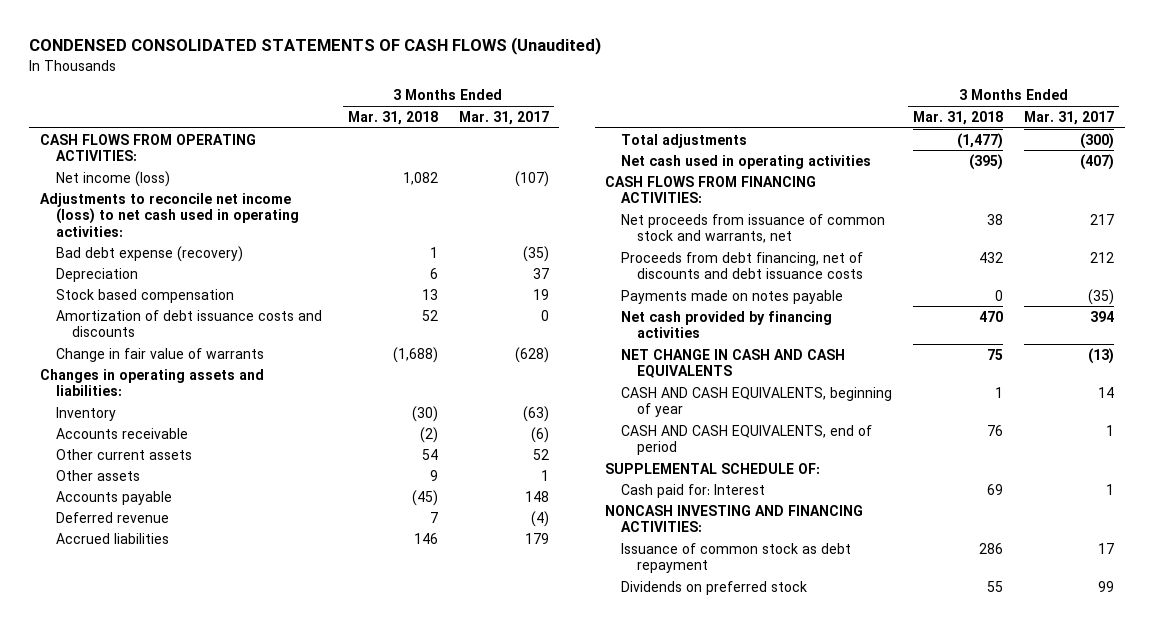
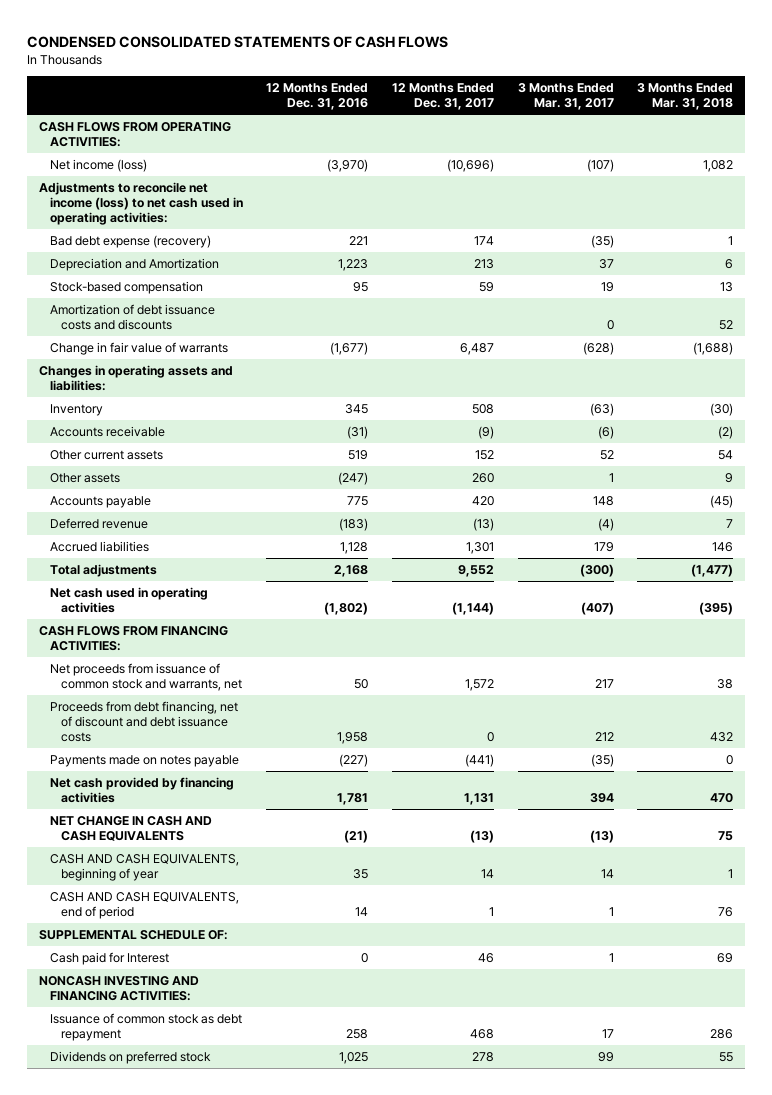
[29,37,602,56] CONDENSED CONSOLIDATED STATEMENTS OF CASH FLOWS (Unaudited) -> [27,35,449,48] CONDENSED CONSOLIDATED STATEMENTS OF CASH FLOWS
none -> [266,83,369,111] 12 Months Ended Dec. 31, 2016
none -> [392,83,495,111] 12 Months Ended Dec. 31, 2017
[55,267,138,282] Depreciation -> [49,257,219,271] Depreciation and Amortization
[55,288,234,303] Stock based compensation -> [49,280,203,294] Stock-based compensation
[621,251,864,280] Proceeds from debt financing, net of discounts and debt issuance costs -> [49,700,238,742] Proceeds from debt financing, net of discount and debt issuance costs
[621,483,766,498] Cash paid for: Interest -> [49,951,169,965] Cash paid for Interest

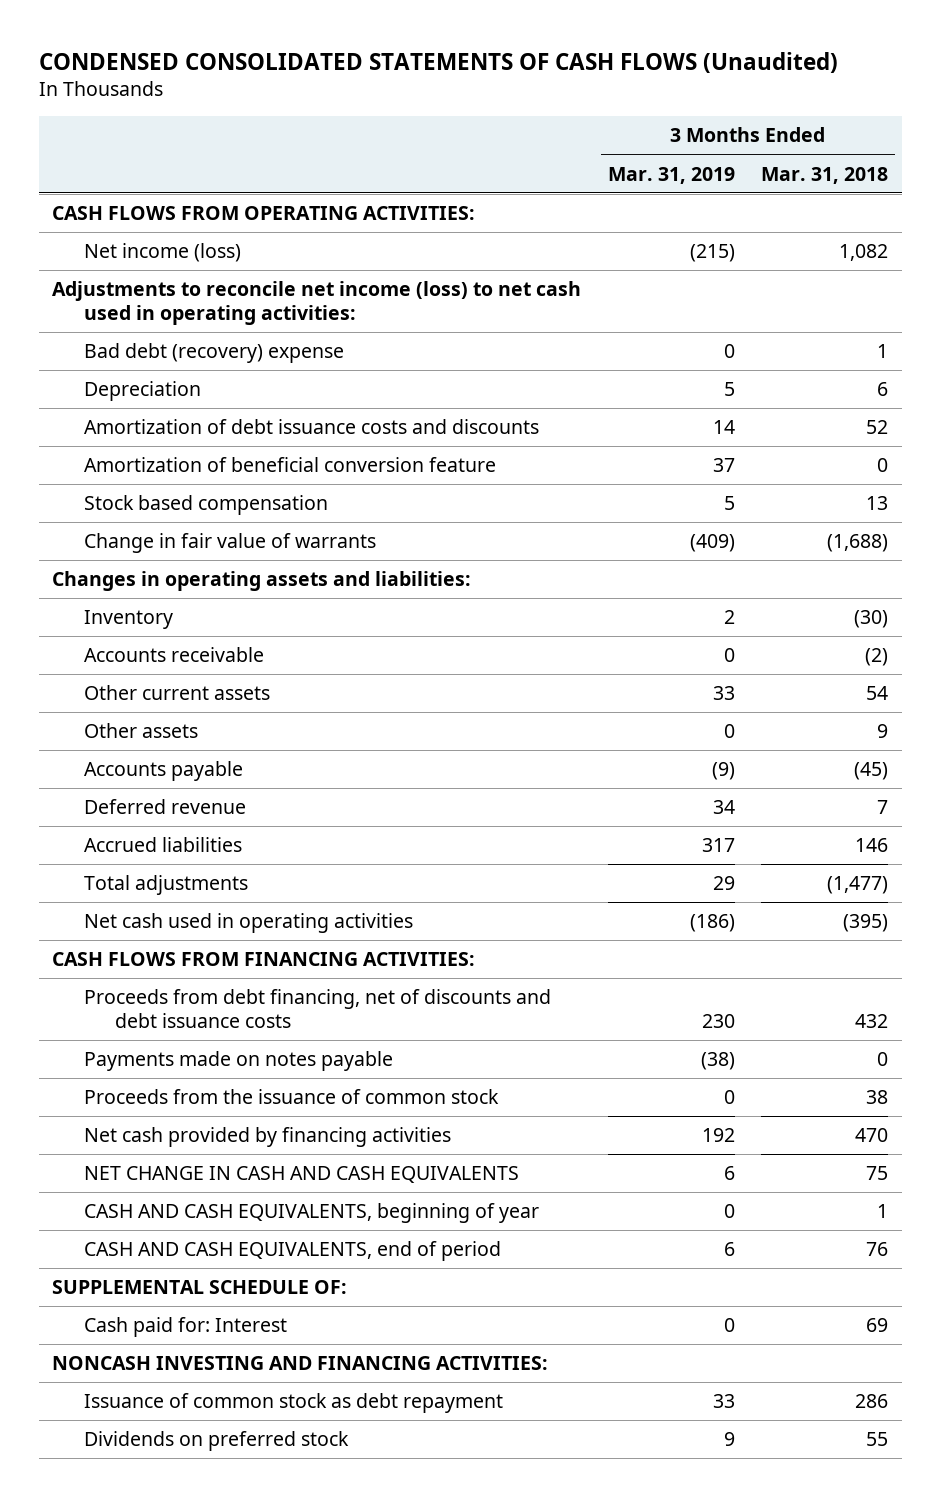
[27,35,449,48] CONDENSED CONSOLIDATED STATEMENTS OF CASH FLOWS -> [39,51,839,73] CONDENSED CONSOLIDATED STATEMENTS OF CASH FLOWS (Unaudited)
[266,83,369,111] 12 Months Ended Dec. 31, 2016 -> none
[392,83,495,111] 12 Months Ended Dec. 31, 2017 -> none
[517,83,614,111] 3 Months Ended Mar. 31, 2017 -> none
none -> [607,166,735,184] Mar. 31, 2019
[49,280,203,294] Stock-based compensation -> none
[49,234,211,248] Bad debt expense (recovery) -> [83,343,344,364] Bad debt (recovery) expense
[49,257,219,271] Depreciation and Amortization -> [83,381,201,402] Depreciation
none -> [83,457,496,473] Amortization of beneficial conversion feature
none -> [83,495,328,516] Stock based compensation
[49,662,242,691] Net proceeds from issuance of common stock and warrants, net -> none
[49,700,238,742] Proceeds from debt financing, net of discount and debt issuance costs -> [83,989,551,1029] Proceeds from debt financing, net of discounts and debt issuance costs
none -> [83,1089,499,1105] Proceeds from the issuance of common stock
[49,951,169,965] Cash paid for Interest -> [83,1317,287,1338] Cash paid for: Interest

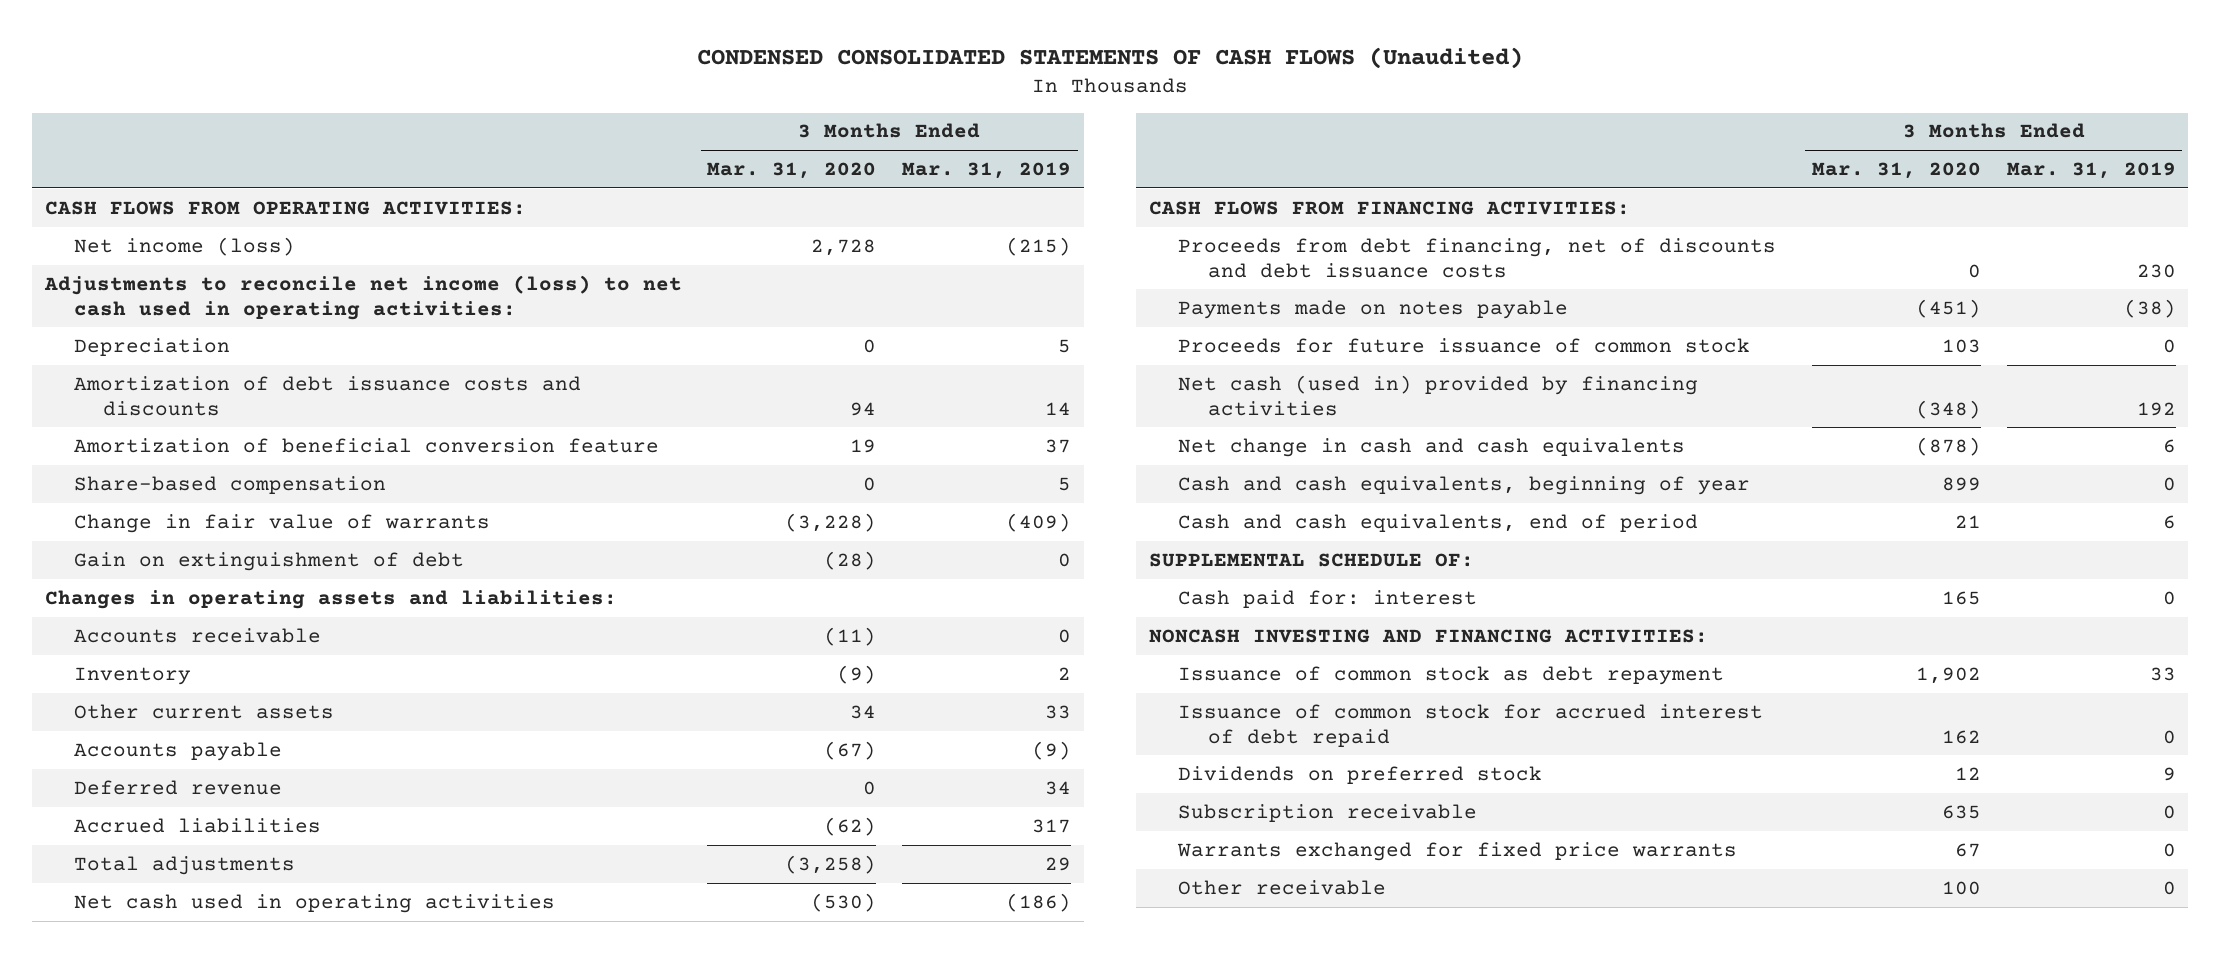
[761,166,889,184] Mar. 31, 2018 -> none
none -> [707,161,877,179] Mar. 31, 2020
[83,343,344,364] Bad debt (recovery) expense -> none
[83,495,328,516] Stock based compensation -> [73,475,386,494] Share-based compensation
none -> [73,551,464,571] Gain on extinguishment of debt
[83,610,173,630] Inventory -> [73,666,191,685] Inventory
[83,723,198,739] Other assets -> none
[83,1089,499,1105] Proceeds from the issuance of common stock -> [1178,337,1751,353] Proceeds for future issuance of common stock
[83,1127,451,1148] Net cash provided by financing activities -> [1178,374,1699,416] Net cash (used in) provided by financing activities
[83,1166,519,1184] NET CHANGE IN CASH AND CASH EQUIVALENTS -> [1178,437,1686,457] Net change in cash and cash equivalents
[83,1203,539,1224] CASH AND CASH EQUIVALENTS, beginning of year -> [1178,475,1751,495] Cash and cash equivalents, beginning of year
[83,1241,501,1262] CASH AND CASH EQUIVALENTS, end of period -> [1178,513,1699,532] Cash and cash equivalents, end of period
[83,1317,287,1338] Cash paid for: Interest -> [1178,589,1478,608] Cash paid for: interest
none -> [1178,703,1764,747] Issuance of common stock for accrued interest of debt repaid
none -> [1178,803,1478,822] Subscription receivable
none -> [1177,841,1738,861] Warrants exchanged for fixed price warrants
none -> [1178,879,1387,895] Other receivable

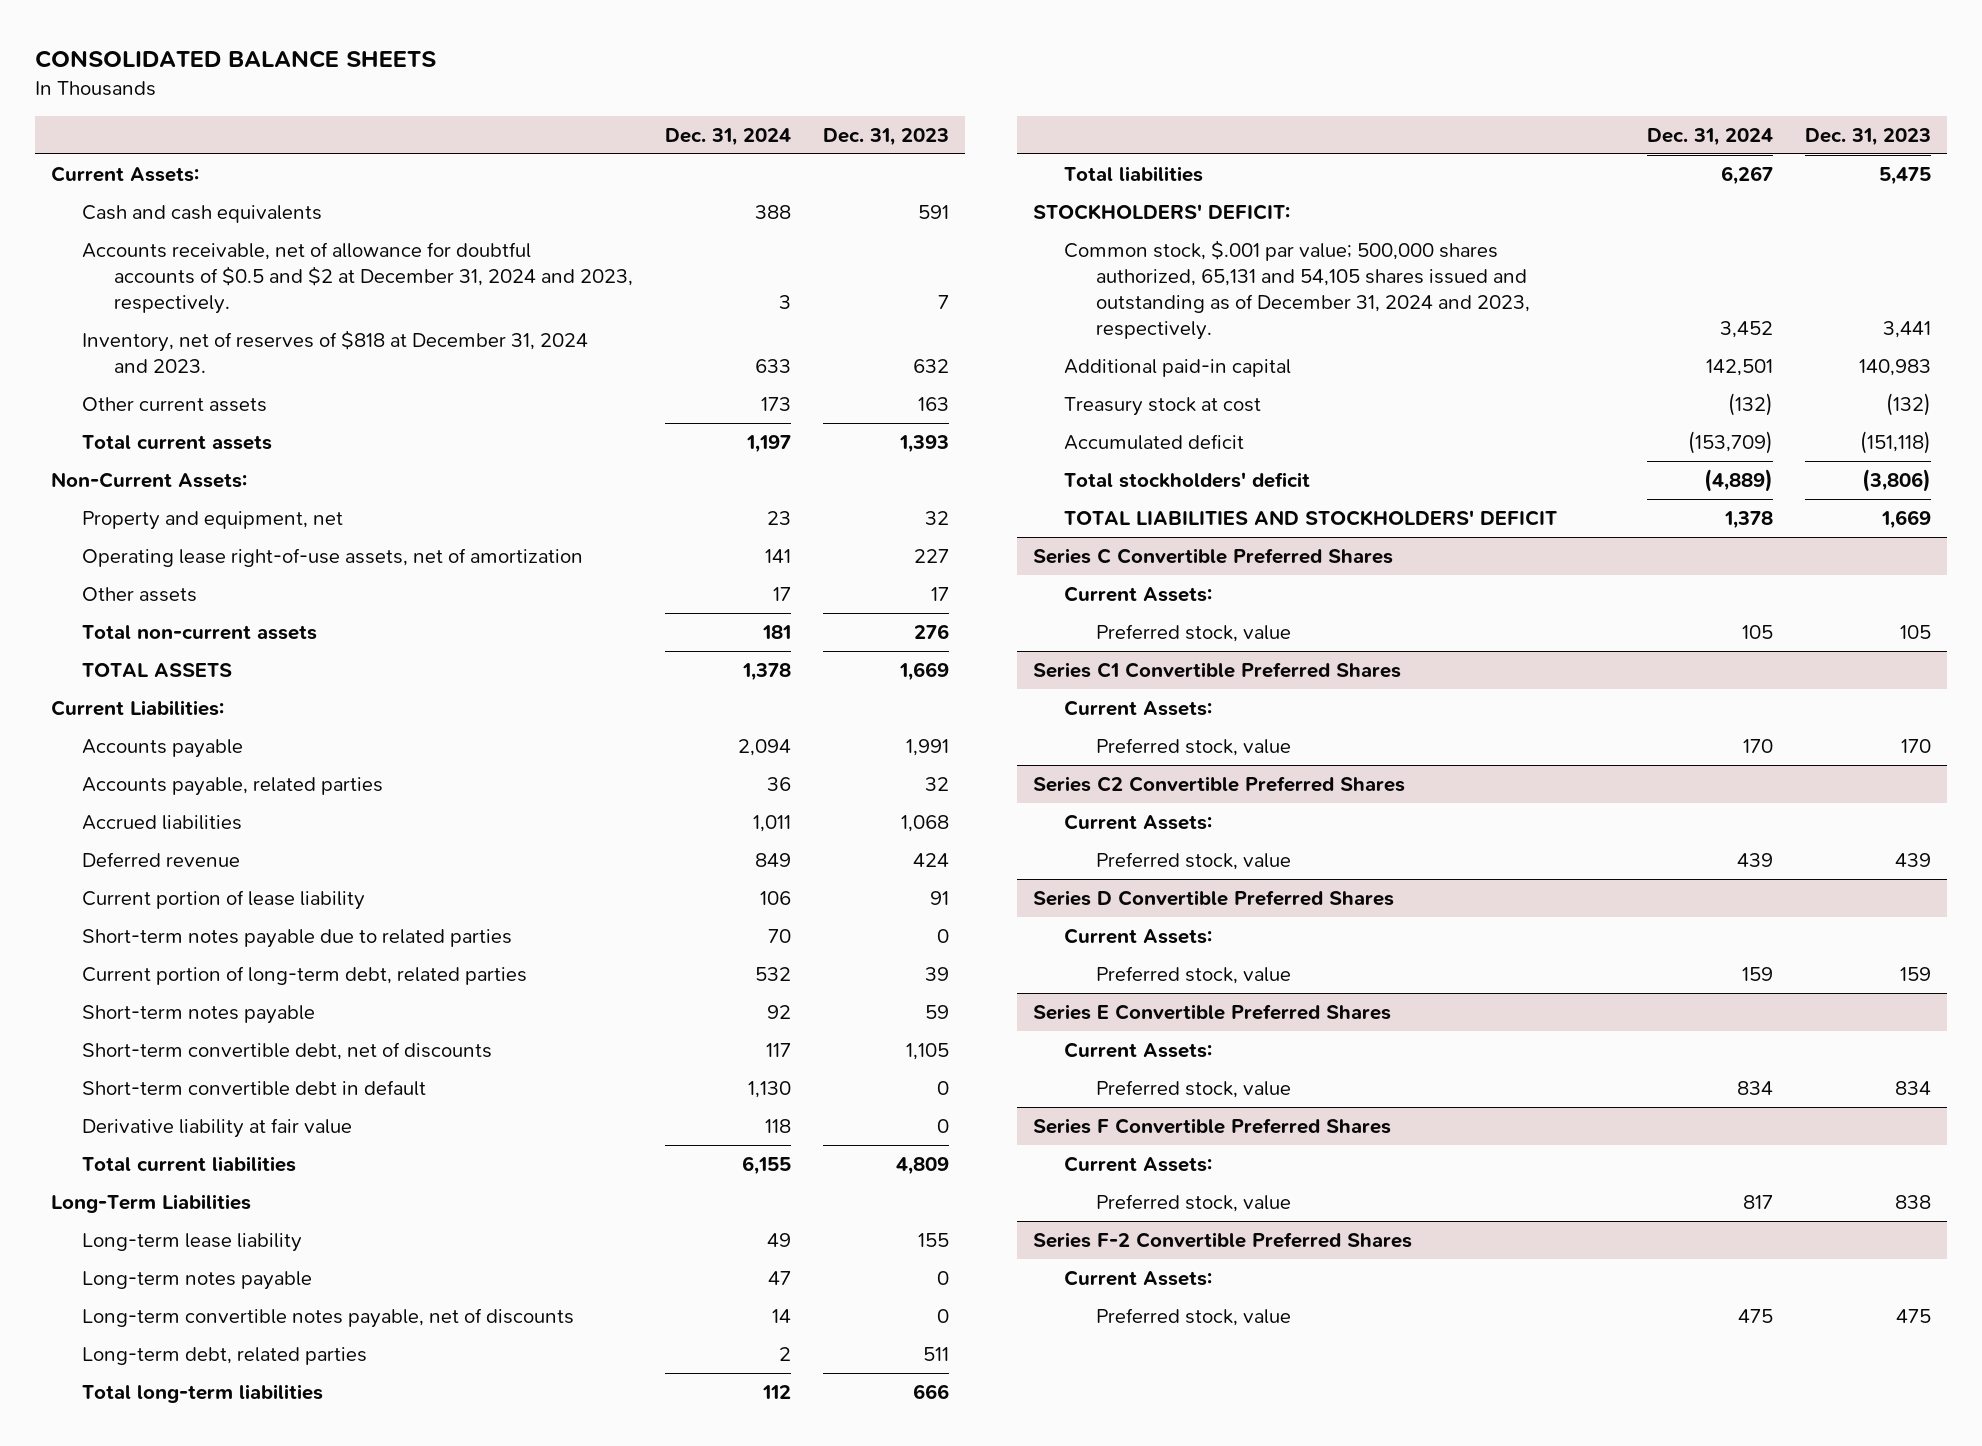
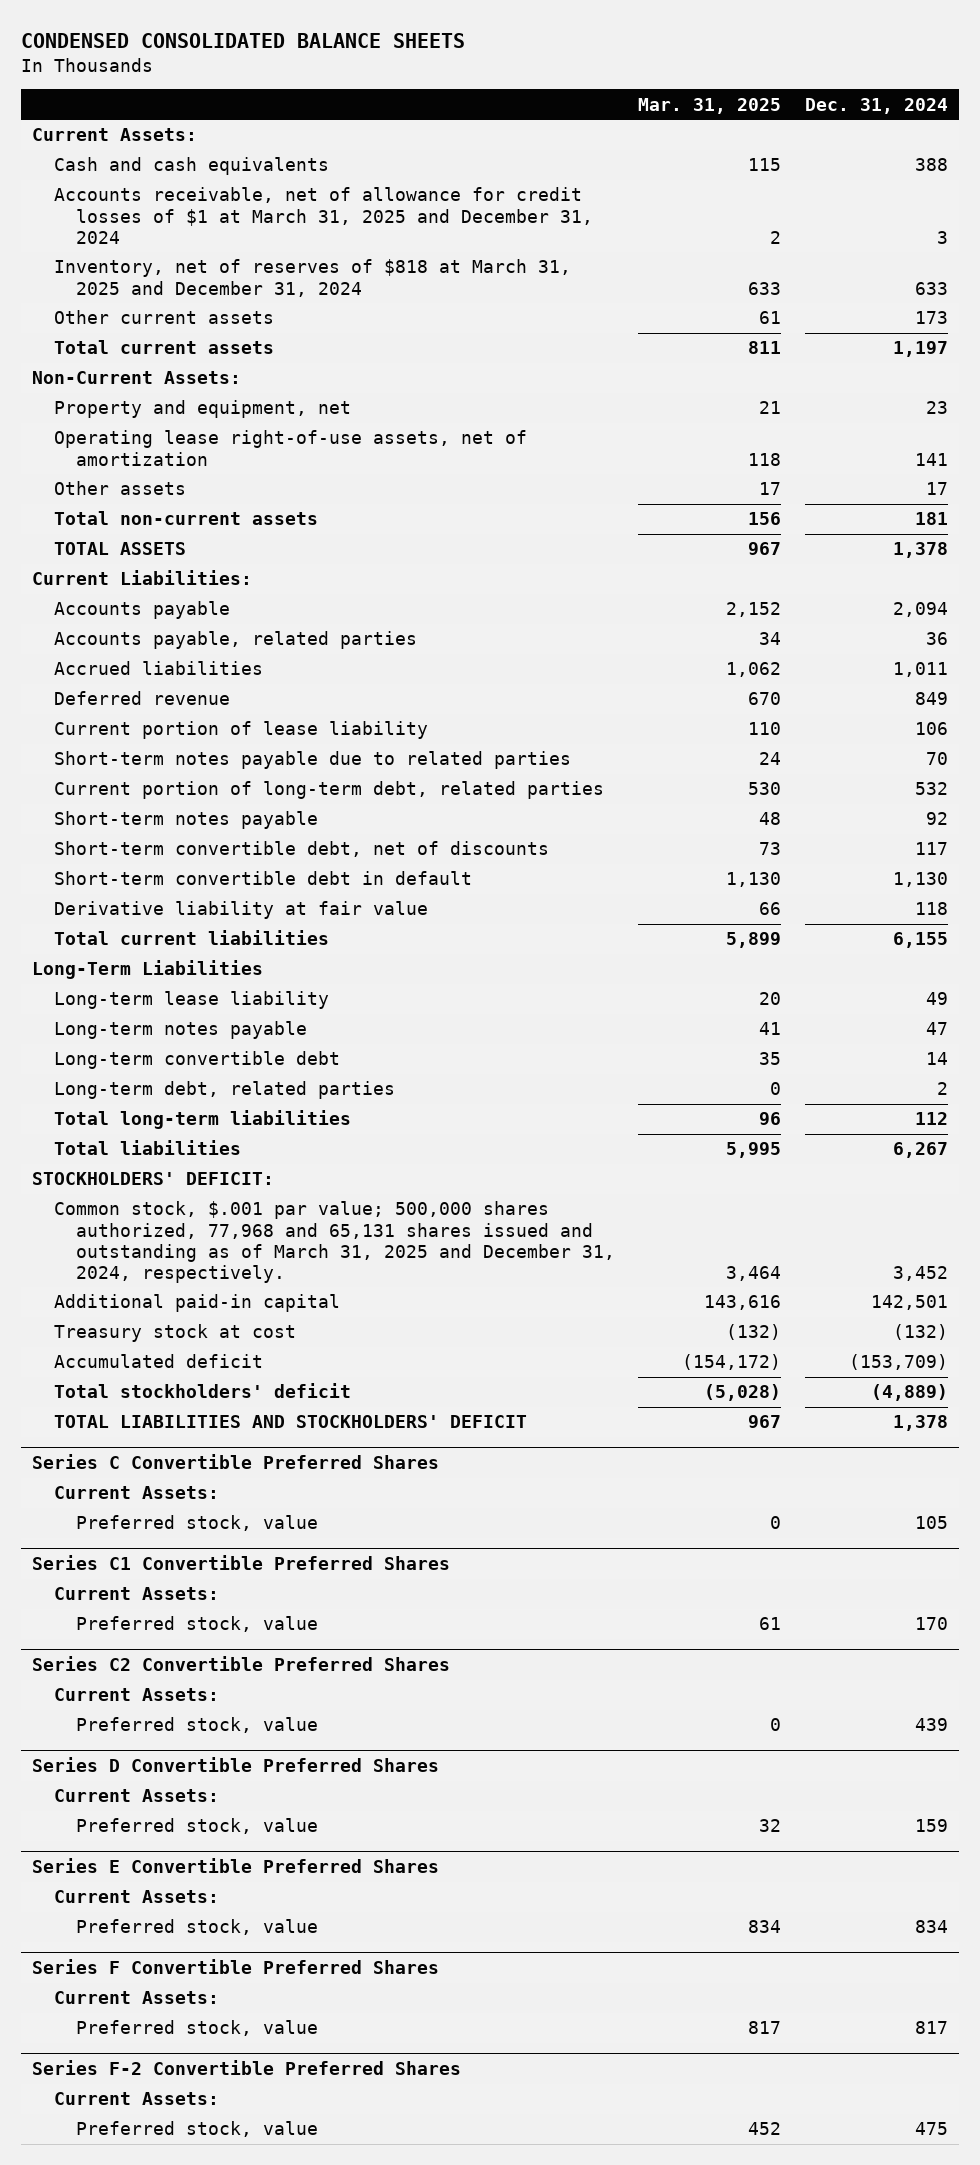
[35,50,437,69] CONSOLIDATED BALANCE SHEETS -> [20,32,465,48] CONDENSED CONSOLIDATED BALANCE SHEETS
[823,127,950,146] Dec. 31, 2023 -> none
none -> [638,97,782,114] Mar. 31, 2025
[82,242,633,315] Accounts receivable, net of allowance for doubtful accounts of $0.5 and $2 at December 31, 2024 and 2023, respectively. -> [54,187,594,244] Accounts receivable, net of allowance for credit losses of $1 at March 31, 2025 and December 31, 2024
[82,330,589,374] Inventory, net of reserves of $818 at December 31, 2024 and 2023. -> [54,259,572,297] Inventory, net of reserves of $818 at March 31, 2025 and December 31, 2024
[82,1308,575,1329] Long-term convertible notes payable, net of discounts -> [54,1051,341,1070] Long-term convertible debt
[1064,240,1530,341] Common stock, $.001 par value; 500,000 shares authorized, 65,131 and 54,105 shares issued and outstanding as of December 31, 2024 and 2023, respectively. -> [54,1201,616,1283] Common stock, $.001 par value; 500,000 shares authorized, 77,968 and 65,131 shares issued and outstanding as of March 31, 2025 and December 31, 2024, respectively.

